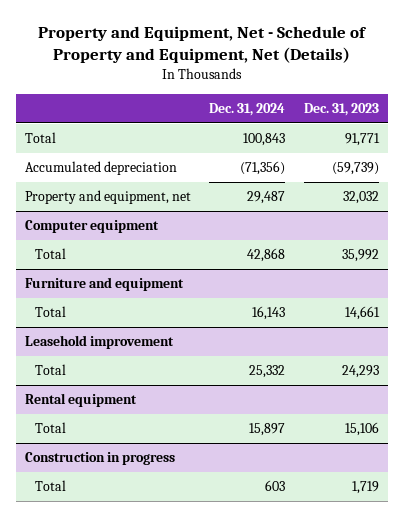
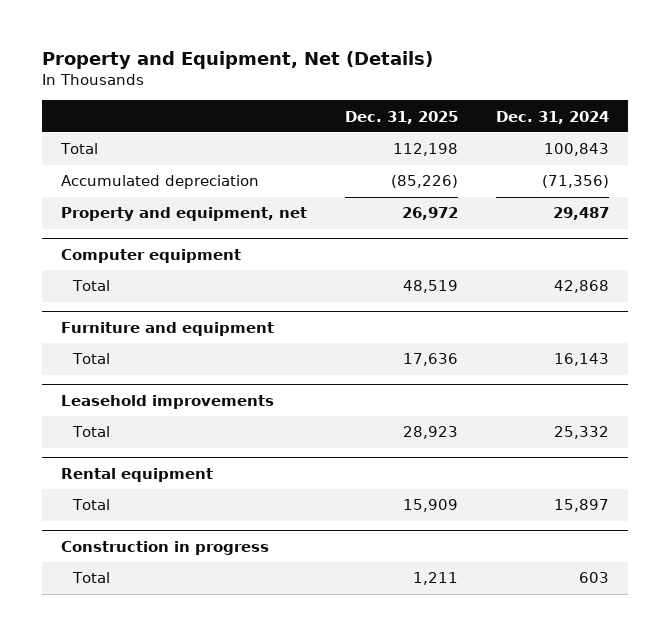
[37,26,367,64] Property and Equipment, Net - Schedule of Property and Equipment, Net (Details) -> [41,50,433,69] Property and Equipment, Net (Details)
[303,102,379,116] Dec. 31, 2023 -> none
none -> [344,110,458,124] Dec. 31, 2025
[25,335,175,350] Leasehold improvement -> [60,395,274,410] Leasehold improvements

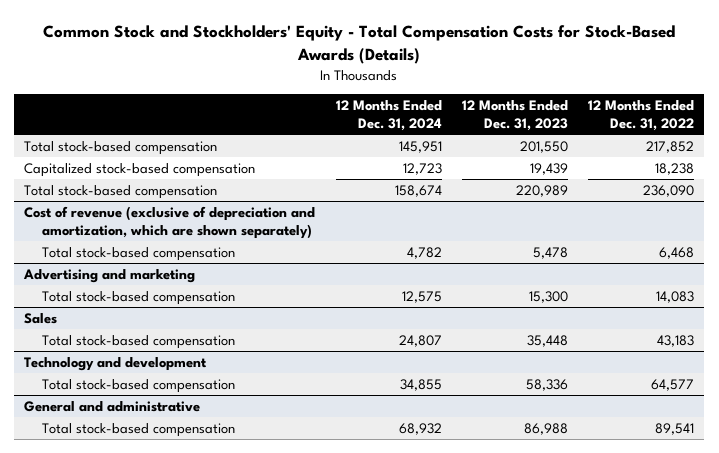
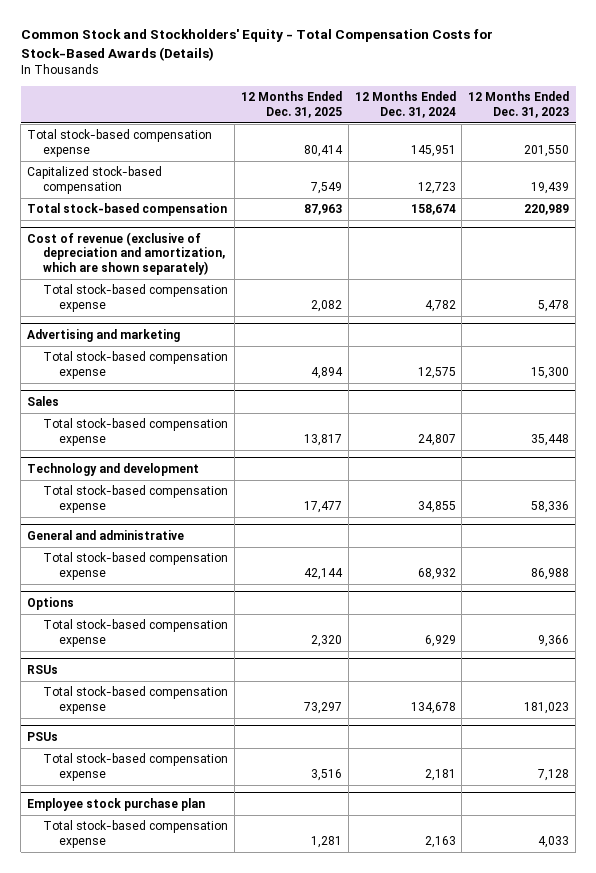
[588,100,695,132] 12 Months Ended Dec. 31, 2022 -> none
none -> [240,91,342,118] 12 Months Ended Dec. 31, 2025
[24,140,218,155] Total stock-based compensation -> [27,129,213,158] Total stock-based compensation expense
[42,246,236,261] Total stock-based compensation -> [42,284,228,313] Total stock-based compensation expense
[42,290,236,305] Total stock-based compensation -> [42,351,228,380] Total stock-based compensation expense
[42,334,236,349] Total stock-based compensation -> [42,418,228,447] Total stock-based compensation expense
[42,378,236,393] Total stock-based compensation -> [42,485,228,514] Total stock-based compensation expense
[42,422,236,437] Total stock-based compensation -> [42,552,228,581] Total stock-based compensation expense
none -> [27,596,75,610] Options
none -> [42,619,228,648] Total stock-based compensation expense
none -> [27,664,59,674] RSUs
none -> [42,686,228,715] Total stock-based compensation expense
none -> [27,731,59,741] PSUs
none -> [42,753,228,782] Total stock-based compensation expense
none -> [27,797,206,811] Employee stock purchase plan
none -> [42,820,228,849] Total stock-based compensation expense

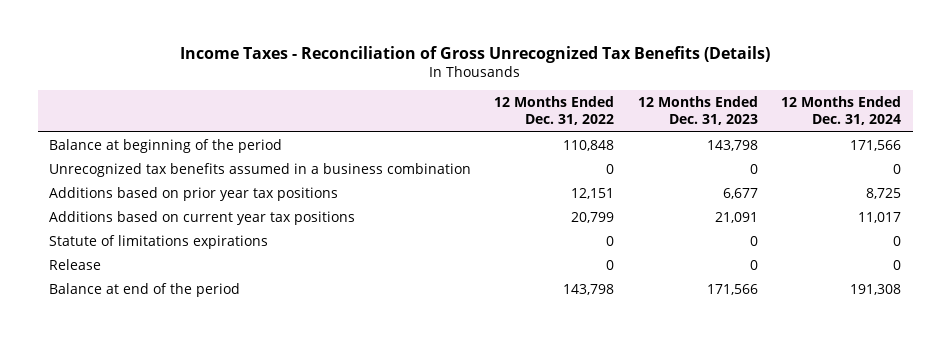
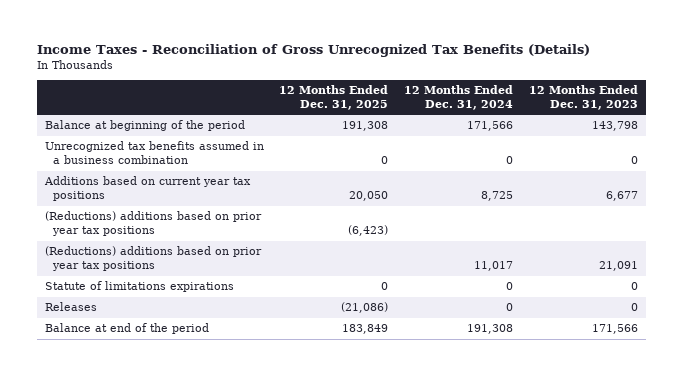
[494,96,615,126] 12 Months Ended Dec. 31, 2022 -> none
none -> [279,85,389,111] 12 Months Ended Dec. 31, 2025
[49,186,339,201] Additions based on prior year tax positions -> [43,176,251,202] Additions based on current year tax positions
none -> [44,211,262,237] (Reductions) additions based on prior year tax positions
[49,210,356,225] Additions based on current year tax positions -> [44,246,262,272] (Reductions) additions based on prior year tax positions
[49,258,102,270] Release -> [44,302,97,312] Releases

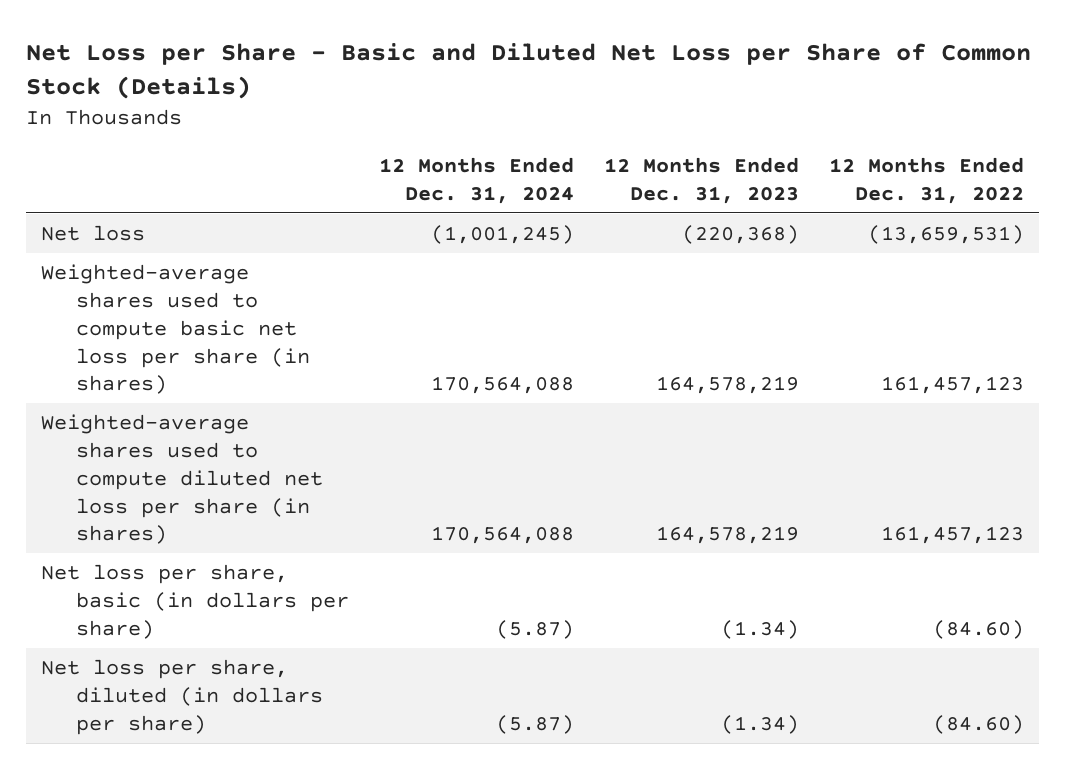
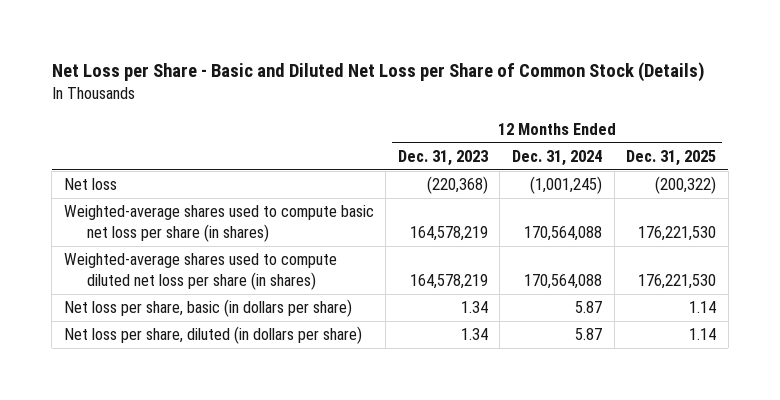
[829,157,1025,204] 12 Months Ended Dec. 31, 2022 -> none
none -> [626,149,717,166] Dec. 31, 2025
[495,619,574,639] (5.87) -> [575,301,603,314] 5.87
[721,619,800,639] (1.34) -> [460,301,488,314] 1.34
[495,714,574,734] (5.87) -> [575,328,603,341] 5.87
[721,714,800,734] (1.34) -> [460,328,488,341] 1.34

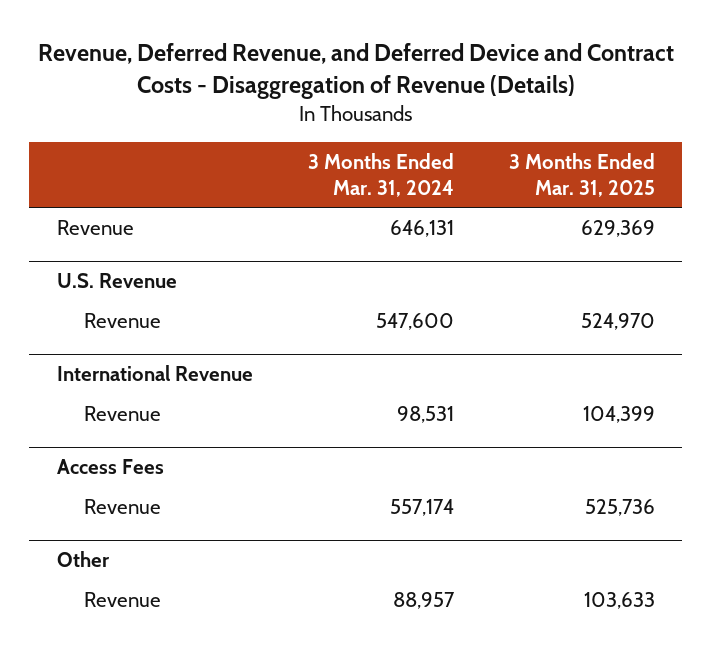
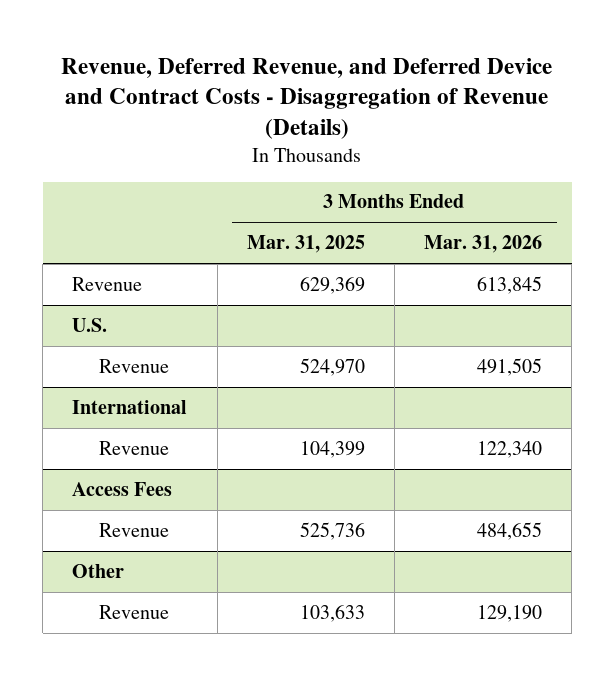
[307,152,454,197] 3 Months Ended Mar. 31, 2024 -> none
none -> [424,235,543,254] Mar. 31, 2026
[56,273,177,289] U.S. Revenue -> [72,317,108,332] U.S.
[56,365,253,382] International Revenue -> [72,399,188,414] International

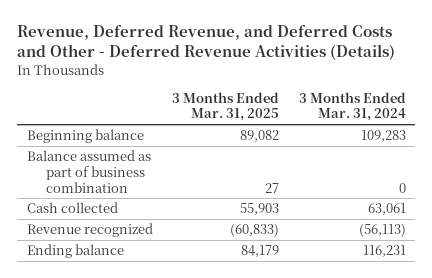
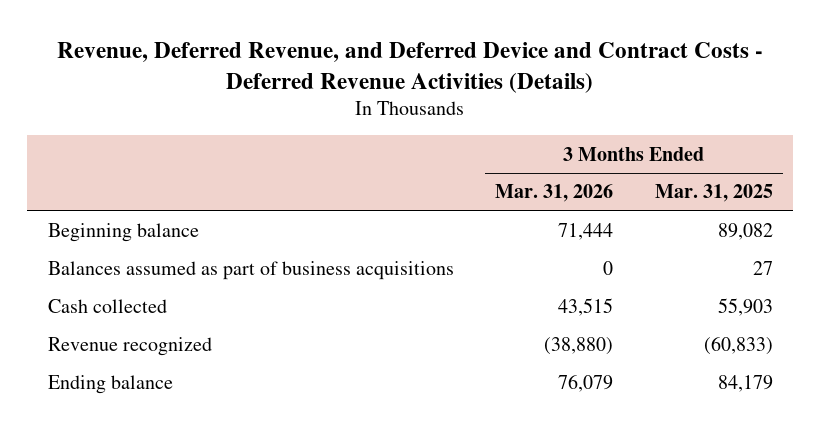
[17,25,396,61] Revenue, Deferred Revenue, and Deferred Costs and Other - Deferred Revenue Activities (Details) -> [57,41,764,93] Revenue, Deferred Revenue, and Deferred Device and Contract Costs - Deferred Revenue Activities (Details)
[298,91,406,122] 3 Months Ended Mar. 31, 2024 -> none
none -> [495,184,614,203] Mar. 31, 2026
[26,150,151,193] Balance assumed as part of business combination -> [47,261,454,281] Balances assumed as part of business acquisitions

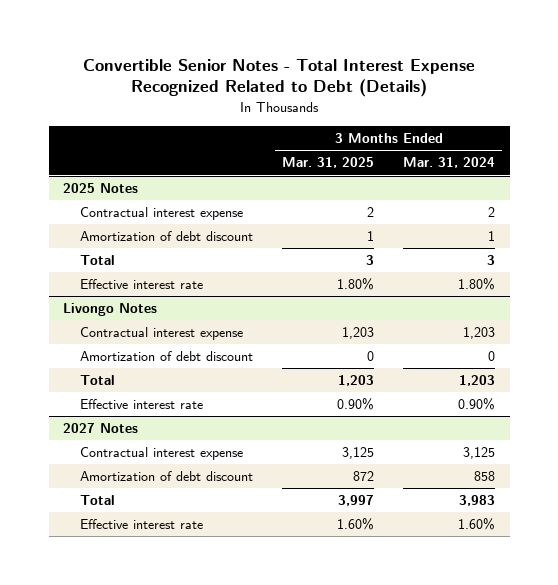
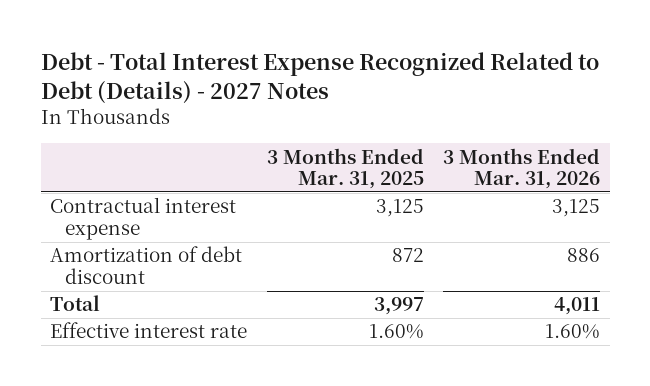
[83,58,476,98] Convertible Senior Notes - Total Interest Expense Recognized Related to Debt (Details) -> [40,51,599,104] Debt - Total Interest Expense Recognized Related to Debt (Details) - 2027 Notes
[403,157,496,169] Mar. 31, 2024 -> none
none -> [442,147,600,190] 3 Months Ended Mar. 31, 2026
[63,183,139,194] 2025 Notes -> none
[80,207,244,221] Contractual interest expense -> none
[80,231,254,242] Amortization of debt discount -> none
[80,255,116,266] Total -> none
[80,279,204,290] Effective interest rate -> none
[63,303,158,317] Livongo Notes -> none
[80,327,244,341] Contractual interest expense -> none
[80,351,254,362] Amortization of debt discount -> none
[80,375,116,386] Total -> none
[80,399,204,410] Effective interest rate -> none
[63,423,139,434] 2027 Notes -> none

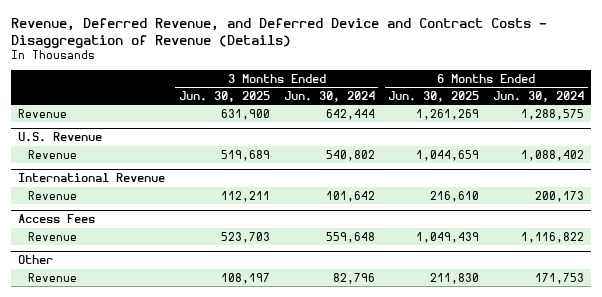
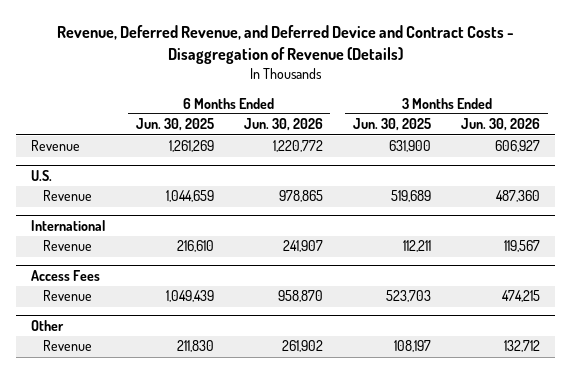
[283,90,375,102] Jun. 30, 2024 -> none
[493,90,585,102] Jun. 30, 2024 -> none
none -> [243,118,323,132] Jun. 30, 2026
none -> [461,118,541,132] Jun. 30, 2026
[17,132,102,143] U.S. Revenue -> [31,170,53,182] U.S.
[17,173,165,183] International Revenue -> [31,220,106,232] International

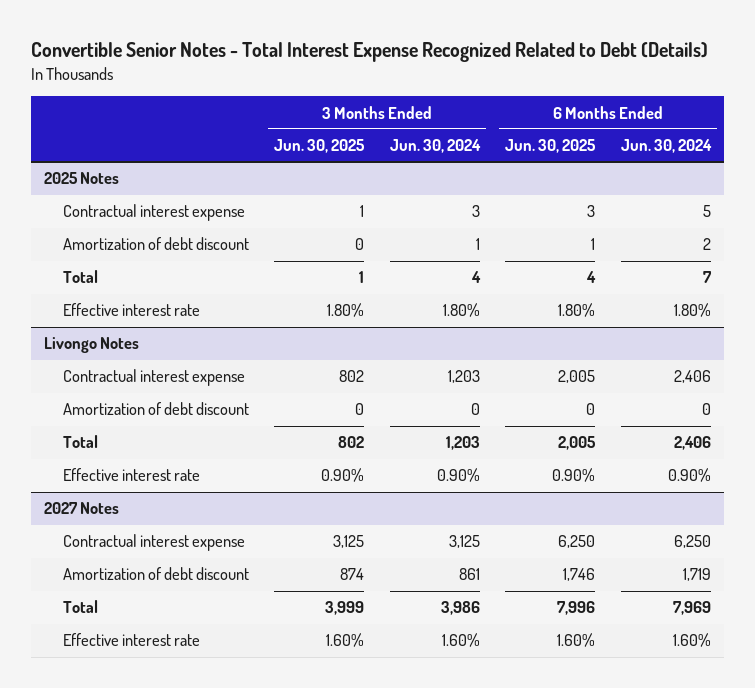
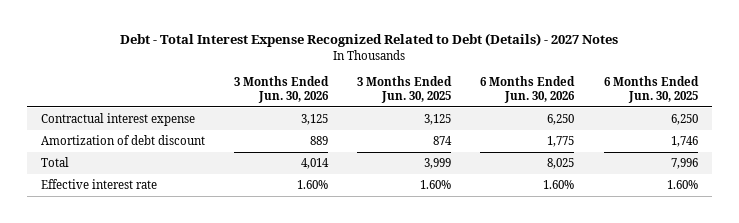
[31,42,709,63] Convertible Senior Notes - Total Interest Expense Recognized Related to Debt (Details) -> [120,33,619,48] Debt - Total Interest Expense Recognized Related to Debt (Details) - 2027 Notes
[389,139,481,154] Jun. 30, 2024 -> none
[620,139,712,154] Jun. 30, 2024 -> none
none -> [234,75,330,103] 3 Months Ended Jun. 30, 2026
none -> [480,75,576,103] 6 Months Ended Jun. 30, 2026
[43,172,119,185] 2025 Notes -> none
[62,204,245,222] Contractual interest expense -> none
[62,237,249,251] Amortization of debt discount -> none
[62,270,98,284] Total -> none
[62,303,200,317] Effective interest rate -> none
[43,337,139,354] Livongo Notes -> none
[62,369,245,387] Contractual interest expense -> none
[62,402,249,416] Amortization of debt discount -> none
[62,435,98,449] Total -> none
[62,468,200,482] Effective interest rate -> none
[43,502,119,515] 2027 Notes -> none

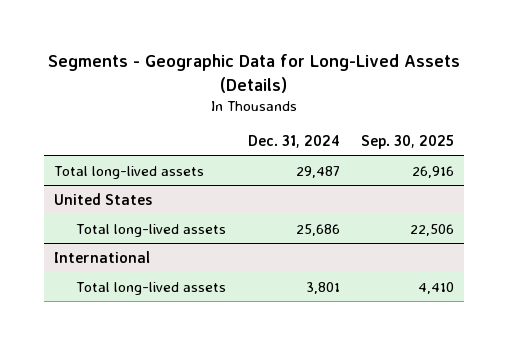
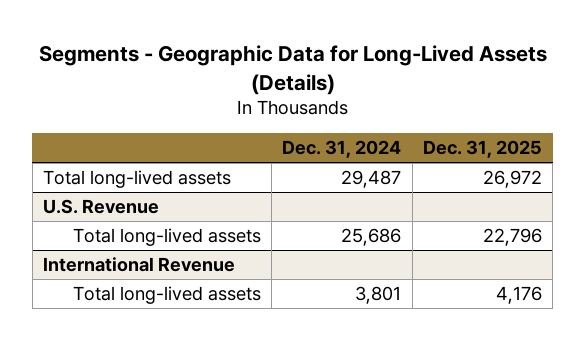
[360,134,454,149] Sep. 30, 2025 -> none
none -> [423,140,543,159] Dec. 31, 2025
[54,192,153,205] United States -> [43,199,160,215] U.S. Revenue
[54,250,151,263] International -> [43,257,236,273] International Revenue

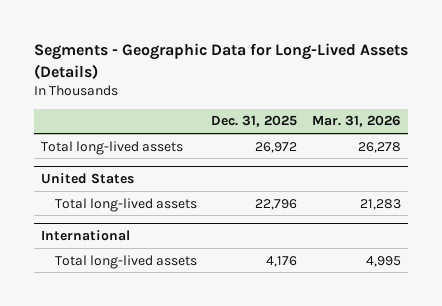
[282,140,402,159] Dec. 31, 2024 -> none
none -> [311,115,401,128] Mar. 31, 2026
[43,199,160,215] U.S. Revenue -> [41,173,135,185] United States
[43,257,236,273] International Revenue -> [41,230,131,242] International

